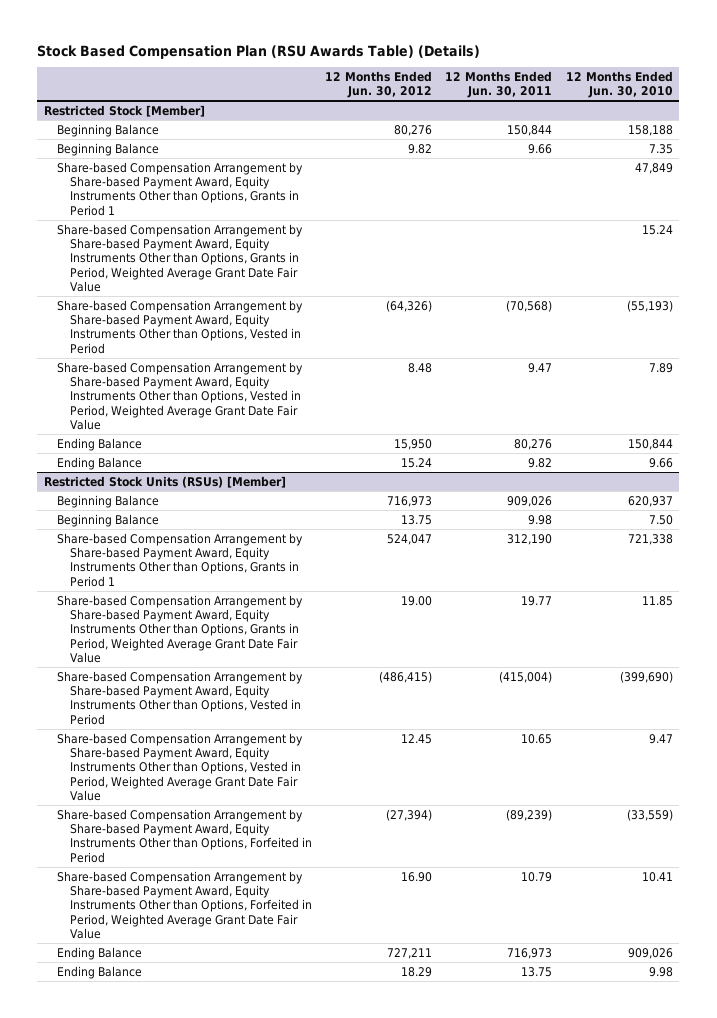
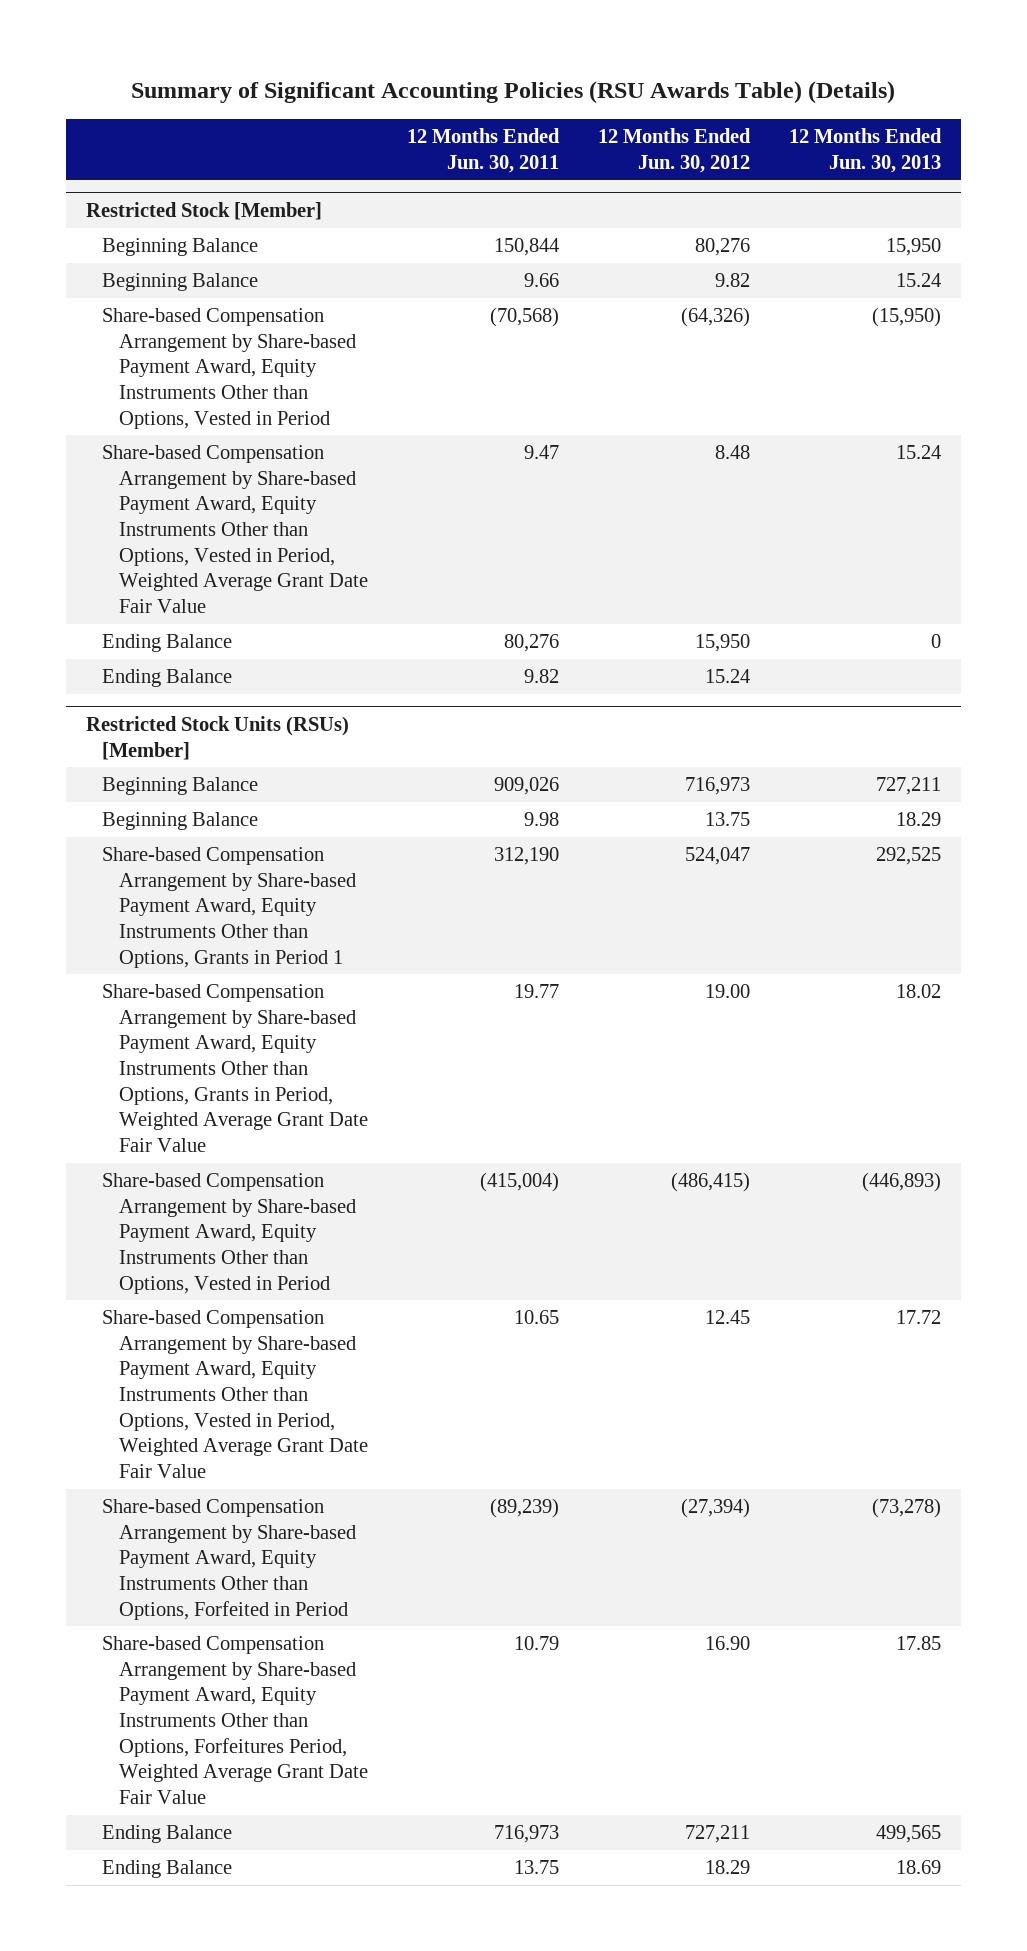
[37,44,481,59] Stock Based Compensation Plan (RSU Awards Table) (Details) -> [131,81,896,105] Summary of Significant Accounting Policies (RSU Awards Table) (Details)
[565,70,673,99] 12 Months Ended Jun. 30, 2010 -> none
none -> [789,128,943,173] 12 Months Ended Jun. 30, 2013
[56,161,303,216] Share-based Compensation Arrangement by Share-based Payment Award, Equity Instruments Other than Options, Grants in Period 1 -> none
[56,223,303,292] Share-based Compensation Arrangement by Share-based Payment Award, Equity Instruments Other than Options, Grants in Period, Weighted Average Grant Date Fair Value -> none
[56,870,312,939] Share-based Compensation Arrangement by Share-based Payment Award, Equity Instruments Other than Options, Forfeited in Period, Weighted Average Grant Date Fair Value -> [102,1636,368,1805] Share-based Compensation Arrangement by Share-based Payment Award, Equity Instruments Other than Options, Forfeitures Period, Weighted Average Grant Date Fair Value

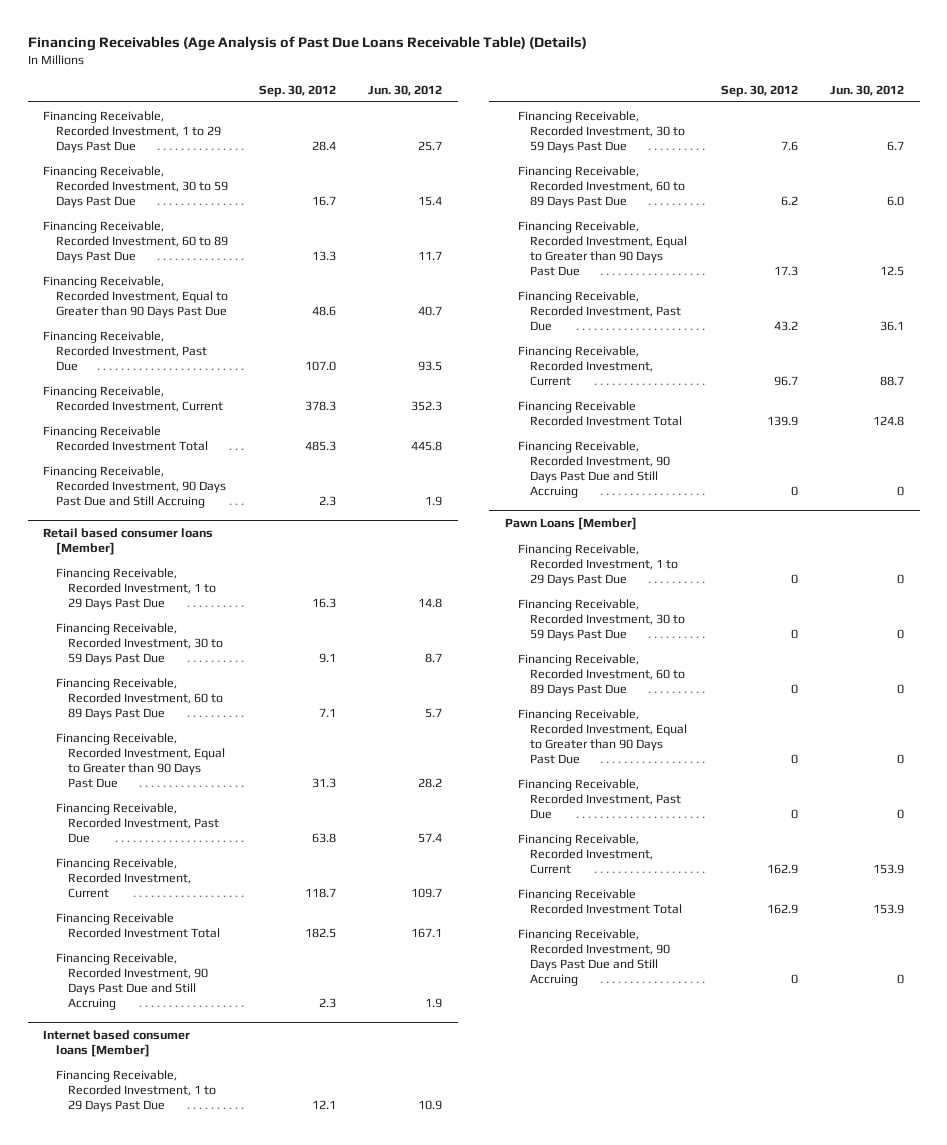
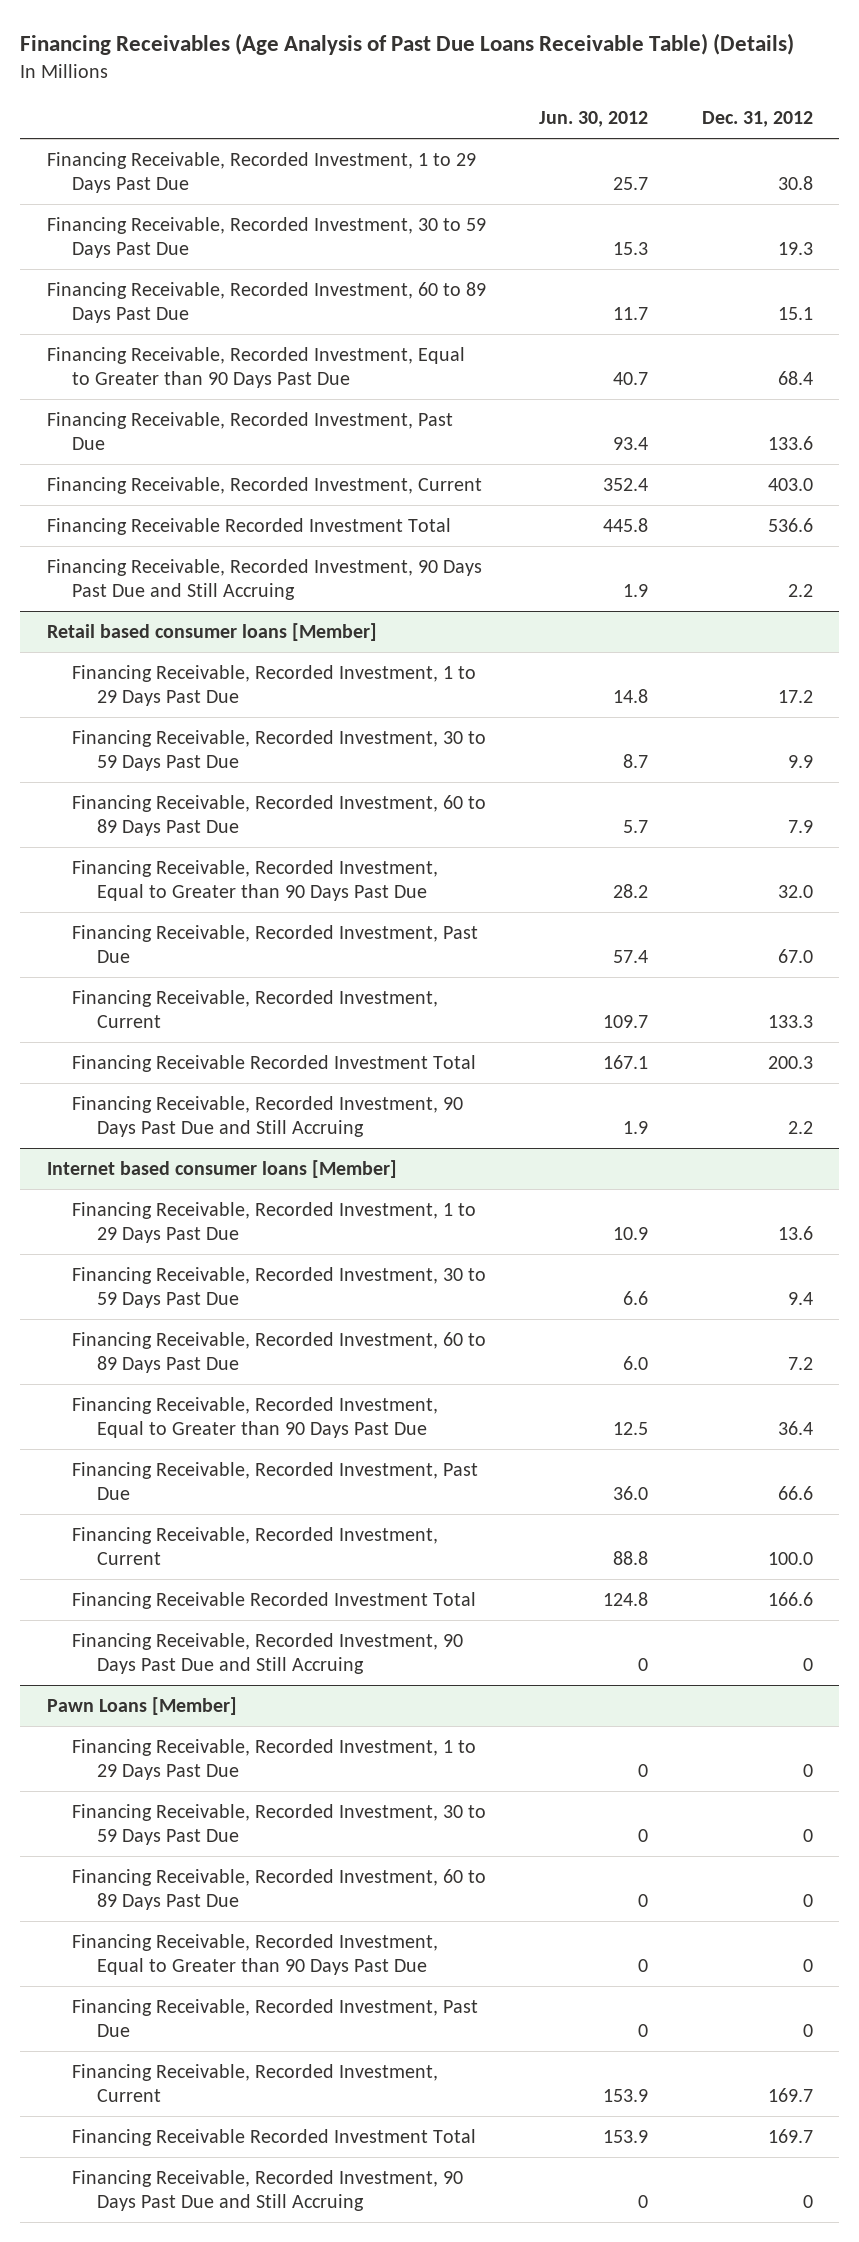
[259,84,337,97] Sep. 30, 2012 -> none
none -> [701,111,813,128] Dec. 31, 2012
[417,195,442,206] 15.4 -> [613,242,649,256] 15.3
[417,360,442,371] 93.5 -> [613,437,649,451] 93.4
[410,400,442,411] 352.3 -> [603,477,649,491] 352.4
[886,140,904,151] 6.7 -> [623,1291,649,1306] 6.6
[879,320,904,331] 36.1 -> [613,1486,649,1501] 36.0
[879,375,904,386] 88.7 -> [613,1551,649,1566] 88.8

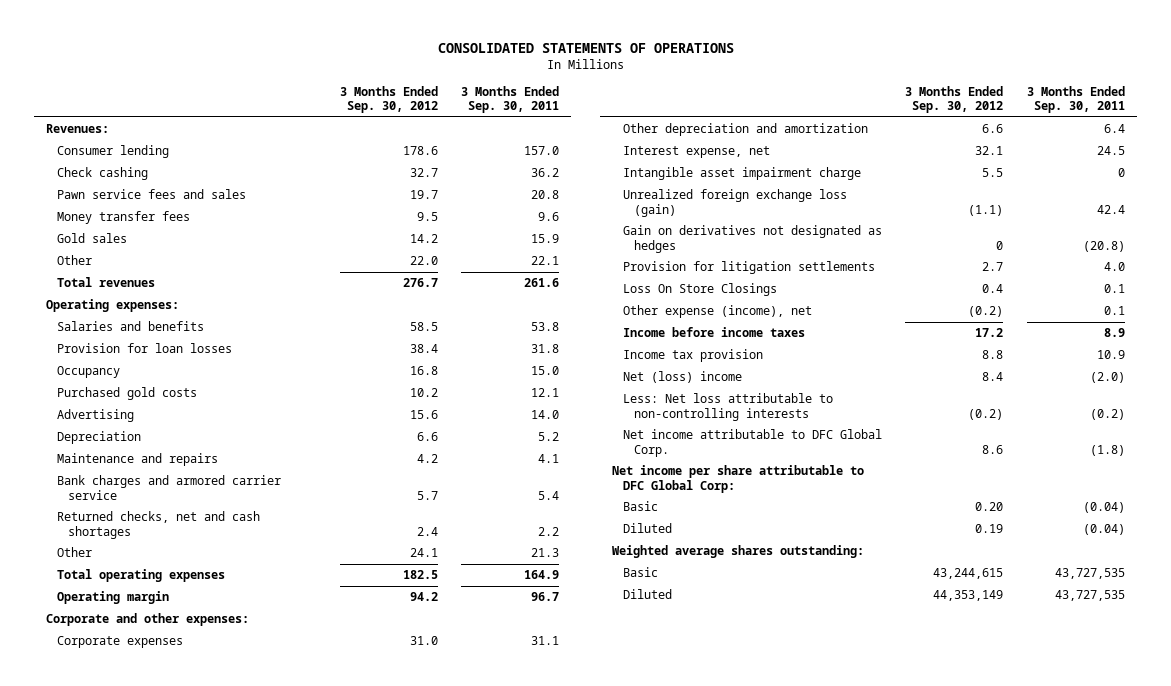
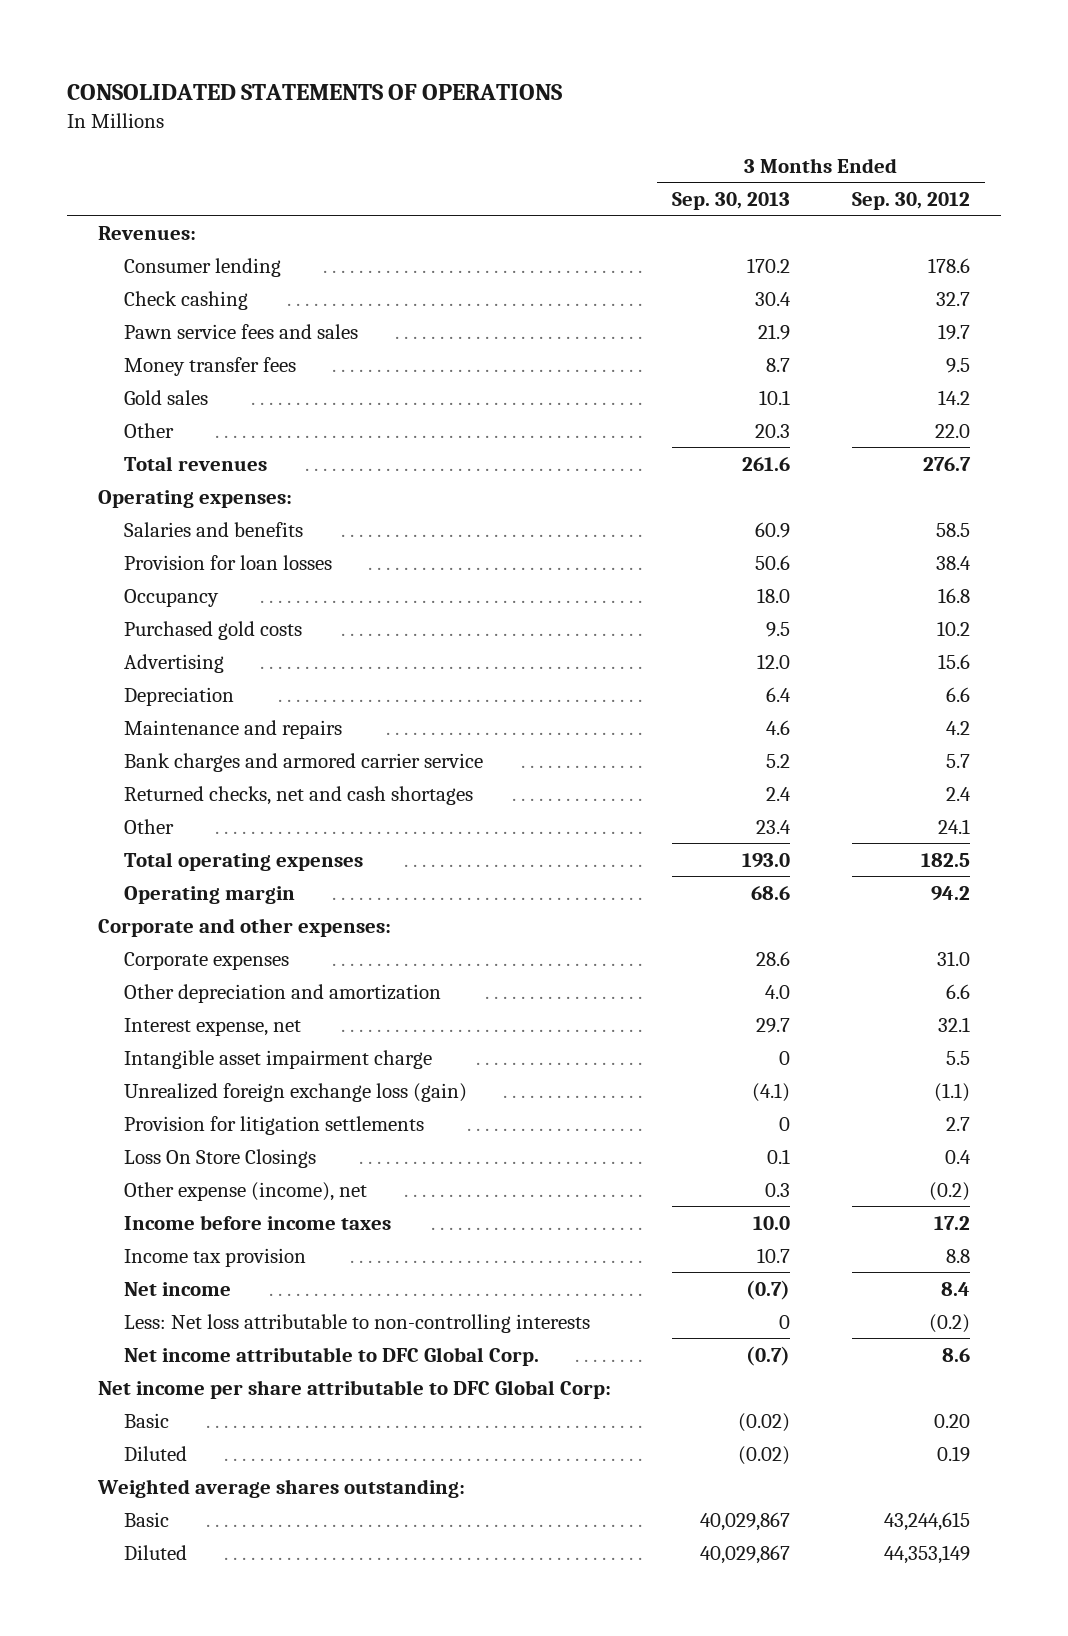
[461,85,560,113] 3 Months Ended Sep. 30, 2011 -> none
none -> [672,191,791,210] Sep. 30, 2013
[622,225,882,253] Gain on derivatives not designated as hedges -> none
[622,371,742,384] Net (loss) income -> [123,1281,231,1296] Net income

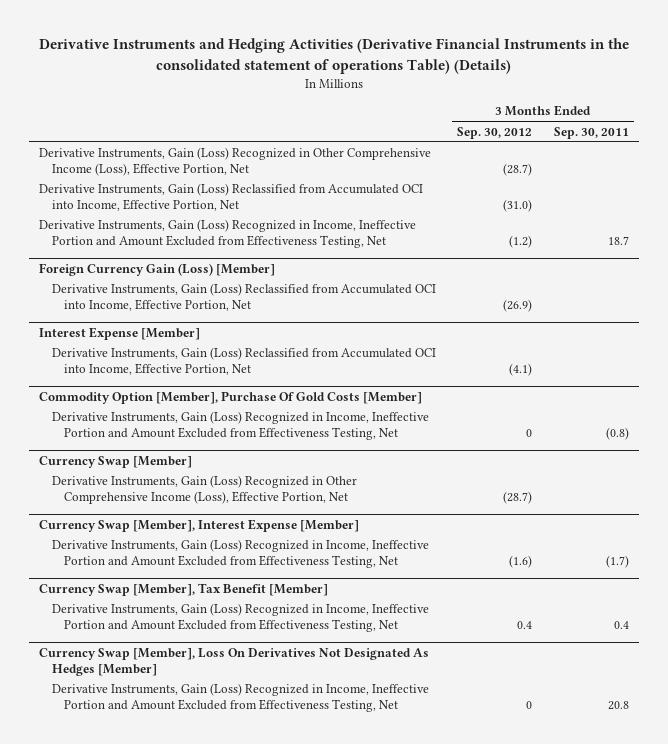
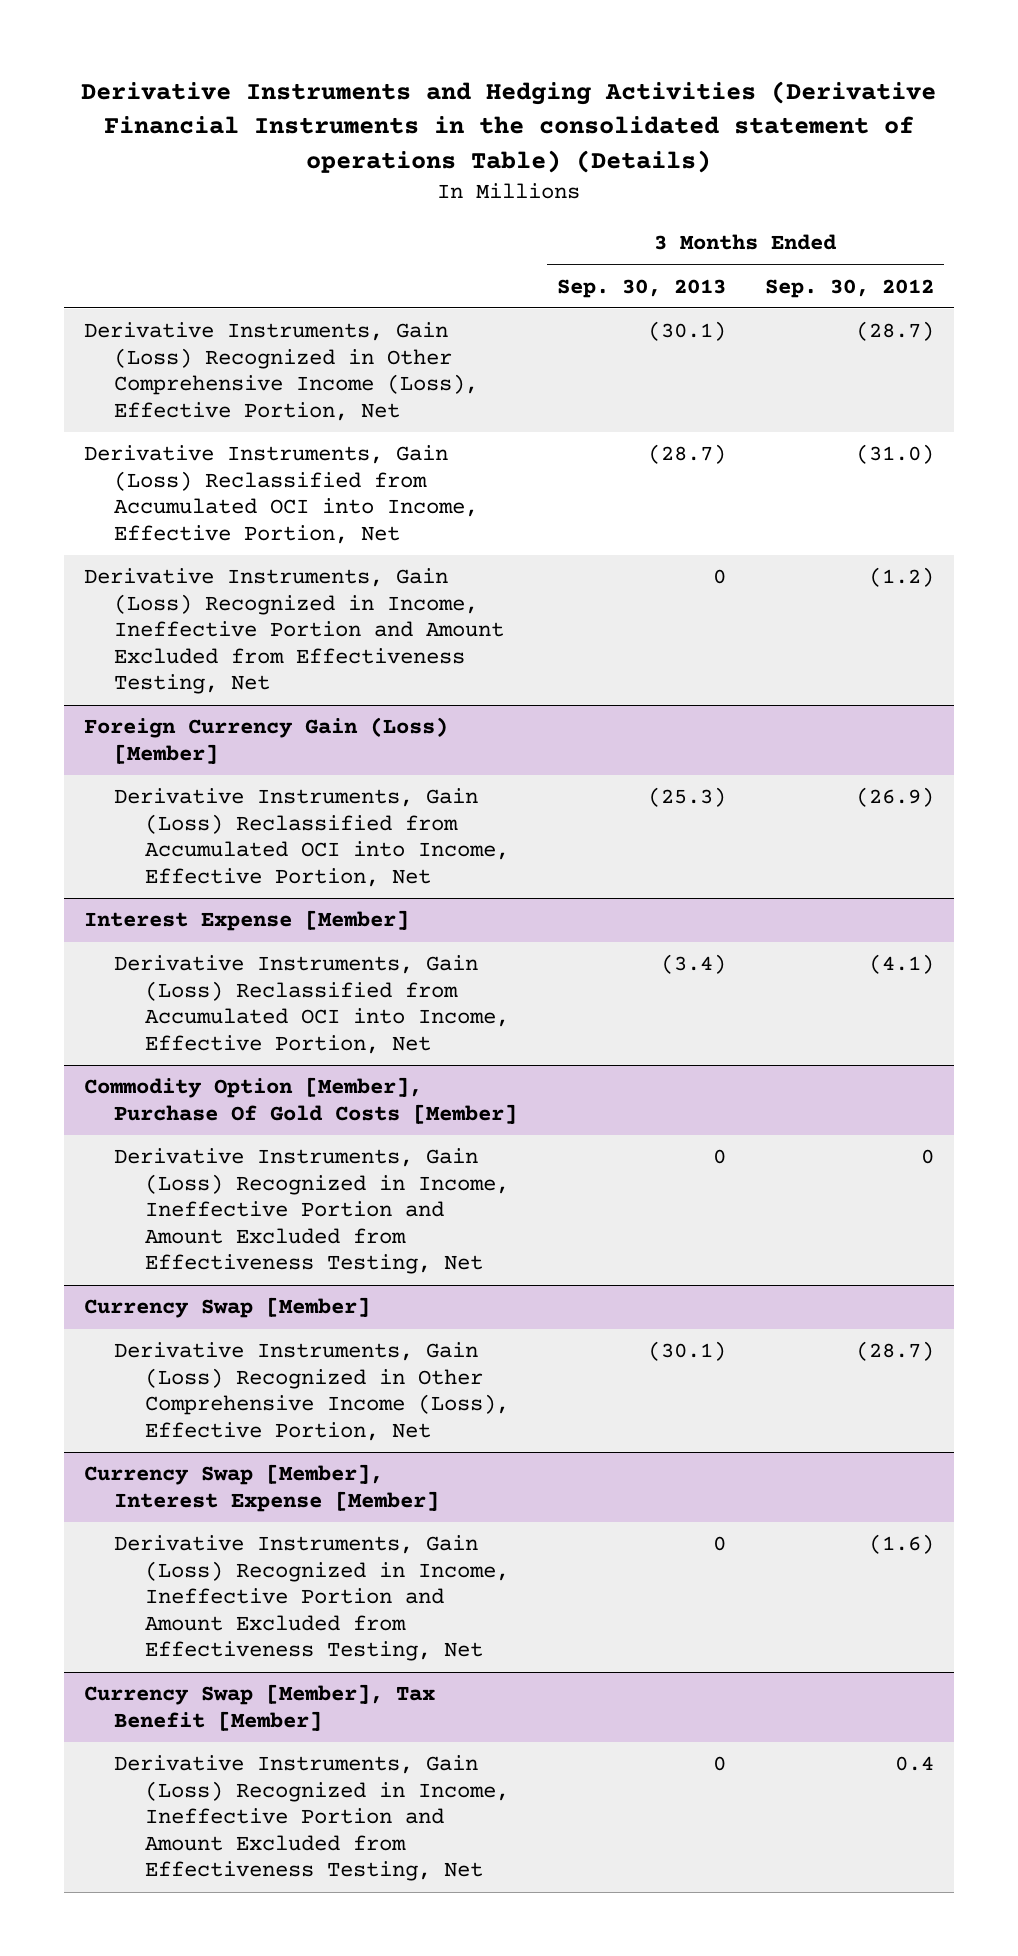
[553,126,629,139] Sep. 30, 2011 -> none
none -> [556,278,726,298] Sep. 30, 2013
[39,648,430,677] Currency Swap [Member], Loss On Derivatives Not Designated As Hedges [Member] -> none
[51,683,429,713] Derivative Instruments, Gain (Loss) Recognized in Income, Ineffective Portion and Amount Excluded from Effectiveness Testing, Net -> none

